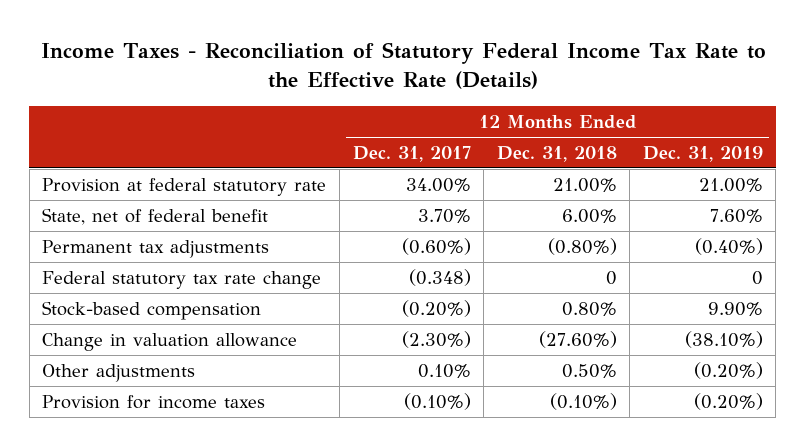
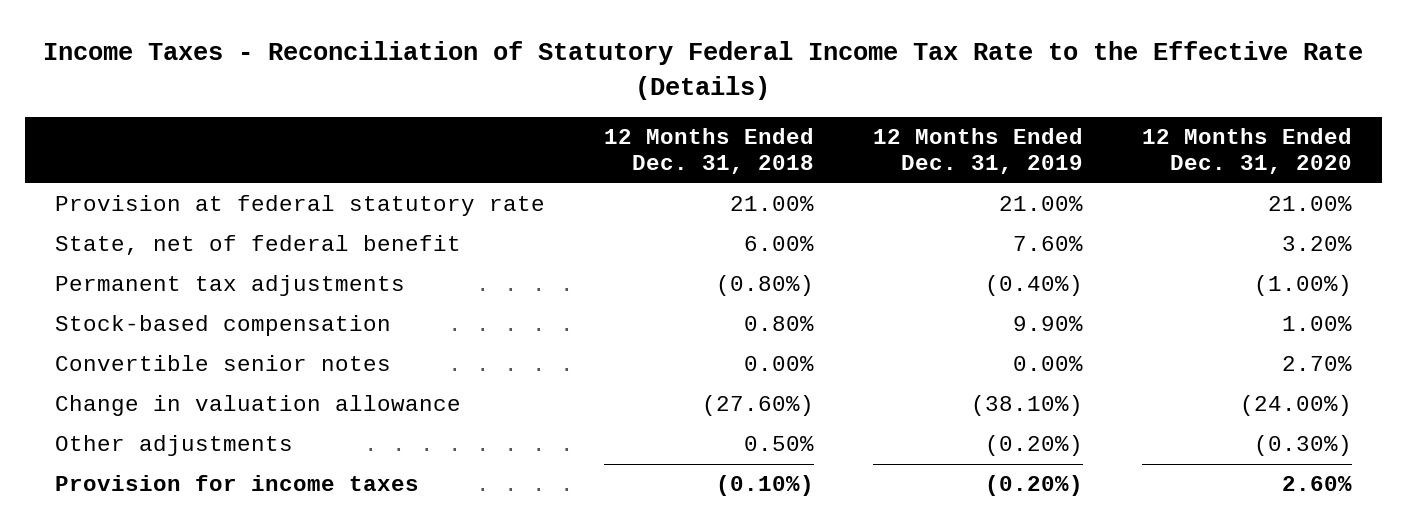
[352,145,471,162] Dec. 31, 2017 -> none
none -> [1142,128,1353,175] 12 Months Ended Dec. 31, 2020
[42,270,322,289] Federal statutory tax rate change -> none
none -> [54,355,391,372] Convertible senior notes

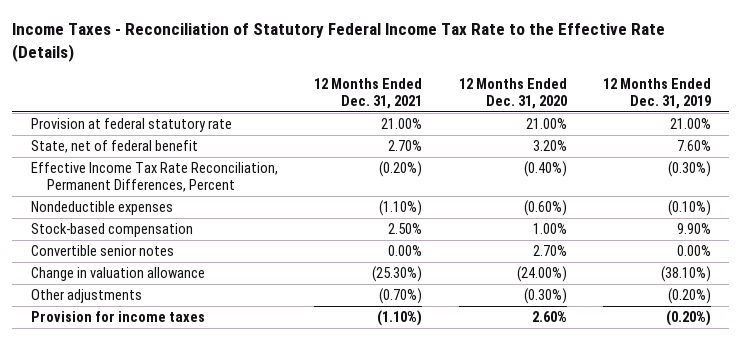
[603,128,814,175] 12 Months Ended Dec. 31, 2018 -> none
none -> [314,77,423,109] 12 Months Ended Dec. 31, 2021
[54,275,405,297] Permanent tax adjustments -> none
none -> [30,162,278,193] Effective Income Tax Rate Reconciliation, Permanent Differences, Percent
none -> [30,201,173,216] Nondeductible expenses

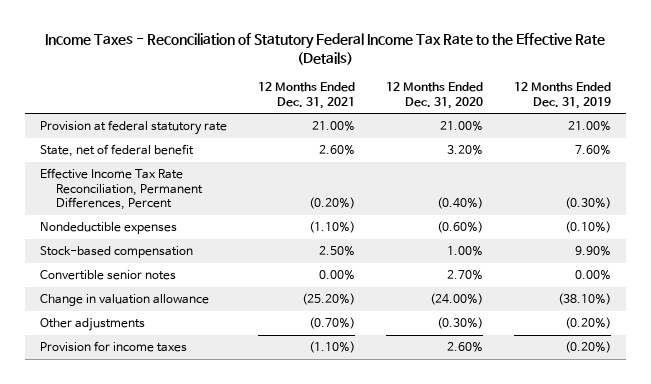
[388,140,423,152] 2.70% -> [319,145,356,156] 2.60%
[372,266,423,283] (25.30%) -> [302,293,356,306] (25.20%)

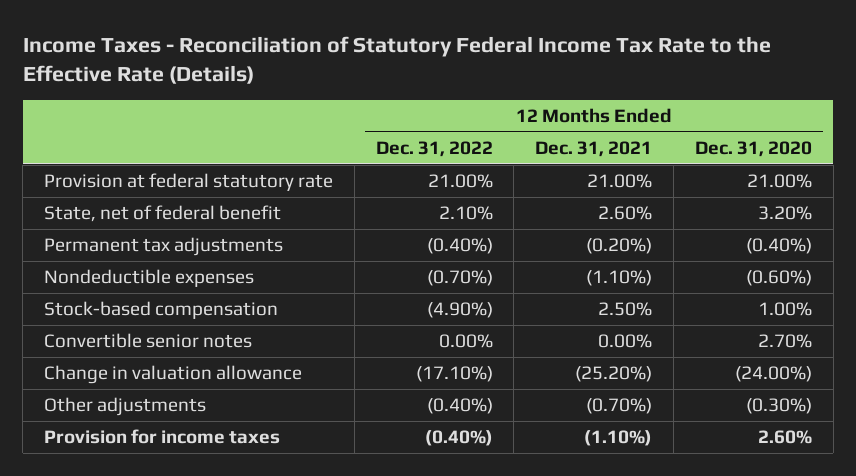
[513,82,611,109] 12 Months Ended Dec. 31, 2019 -> none
none -> [375,140,493,157] Dec. 31, 2022
[40,168,203,211] Effective Income Tax Rate Reconciliation, Permanent Differences, Percent -> [44,237,284,257] Permanent tax adjustments

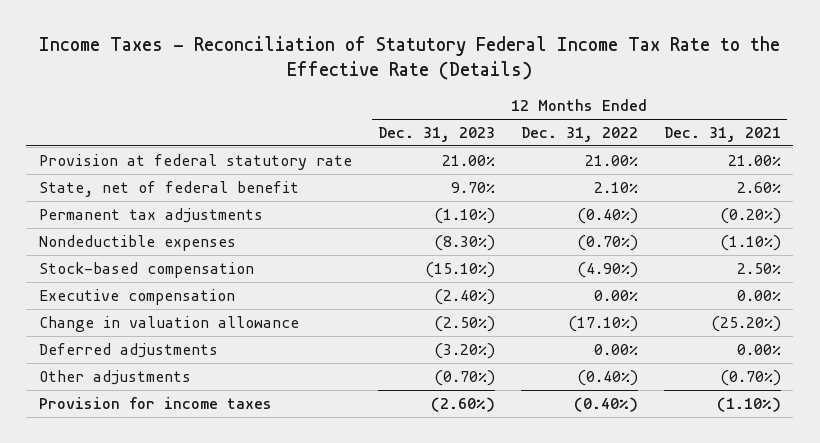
[694,140,812,157] Dec. 31, 2020 -> none
none -> [377,127,495,143] Dec. 31, 2023
[44,333,253,349] Convertible senior notes -> none
none -> [39,288,236,305] Executive compensation
none -> [39,342,219,358] Deferred adjustments

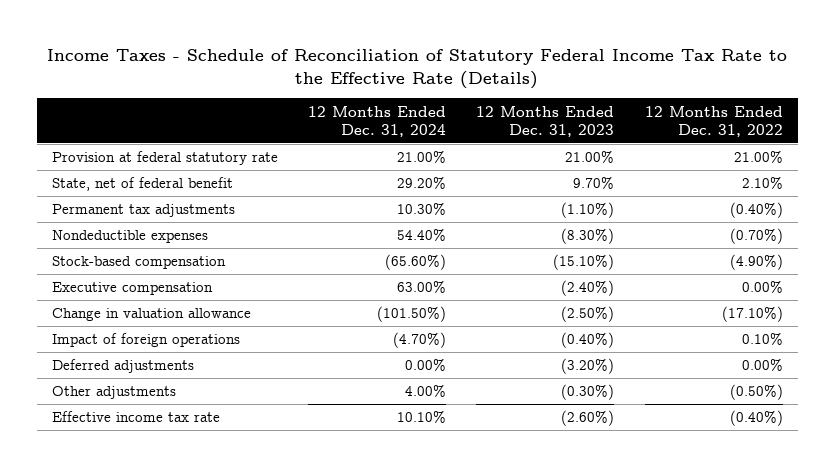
[38,36,780,81] Income Taxes - Reconciliation of Statutory Federal Income Tax Rate to the Effective Rate (Details) -> [47,48,788,89] Income Taxes - Schedule of Reconciliation of Statutory Federal Income Tax Rate to the Effective Rate (Details)
[663,127,781,143] Dec. 31, 2021 -> none
none -> [308,105,447,137] 12 Months Ended Dec. 31, 2024
none -> [52,333,241,348] Impact of foreign operations
[433,369,495,386] (0.70%) -> [561,384,615,401] (0.30%)
[576,369,638,386] (0.40%) -> [729,384,783,401] (0.50%)
[39,396,273,409] Provision for income taxes -> [52,411,221,423] Effective income tax rate

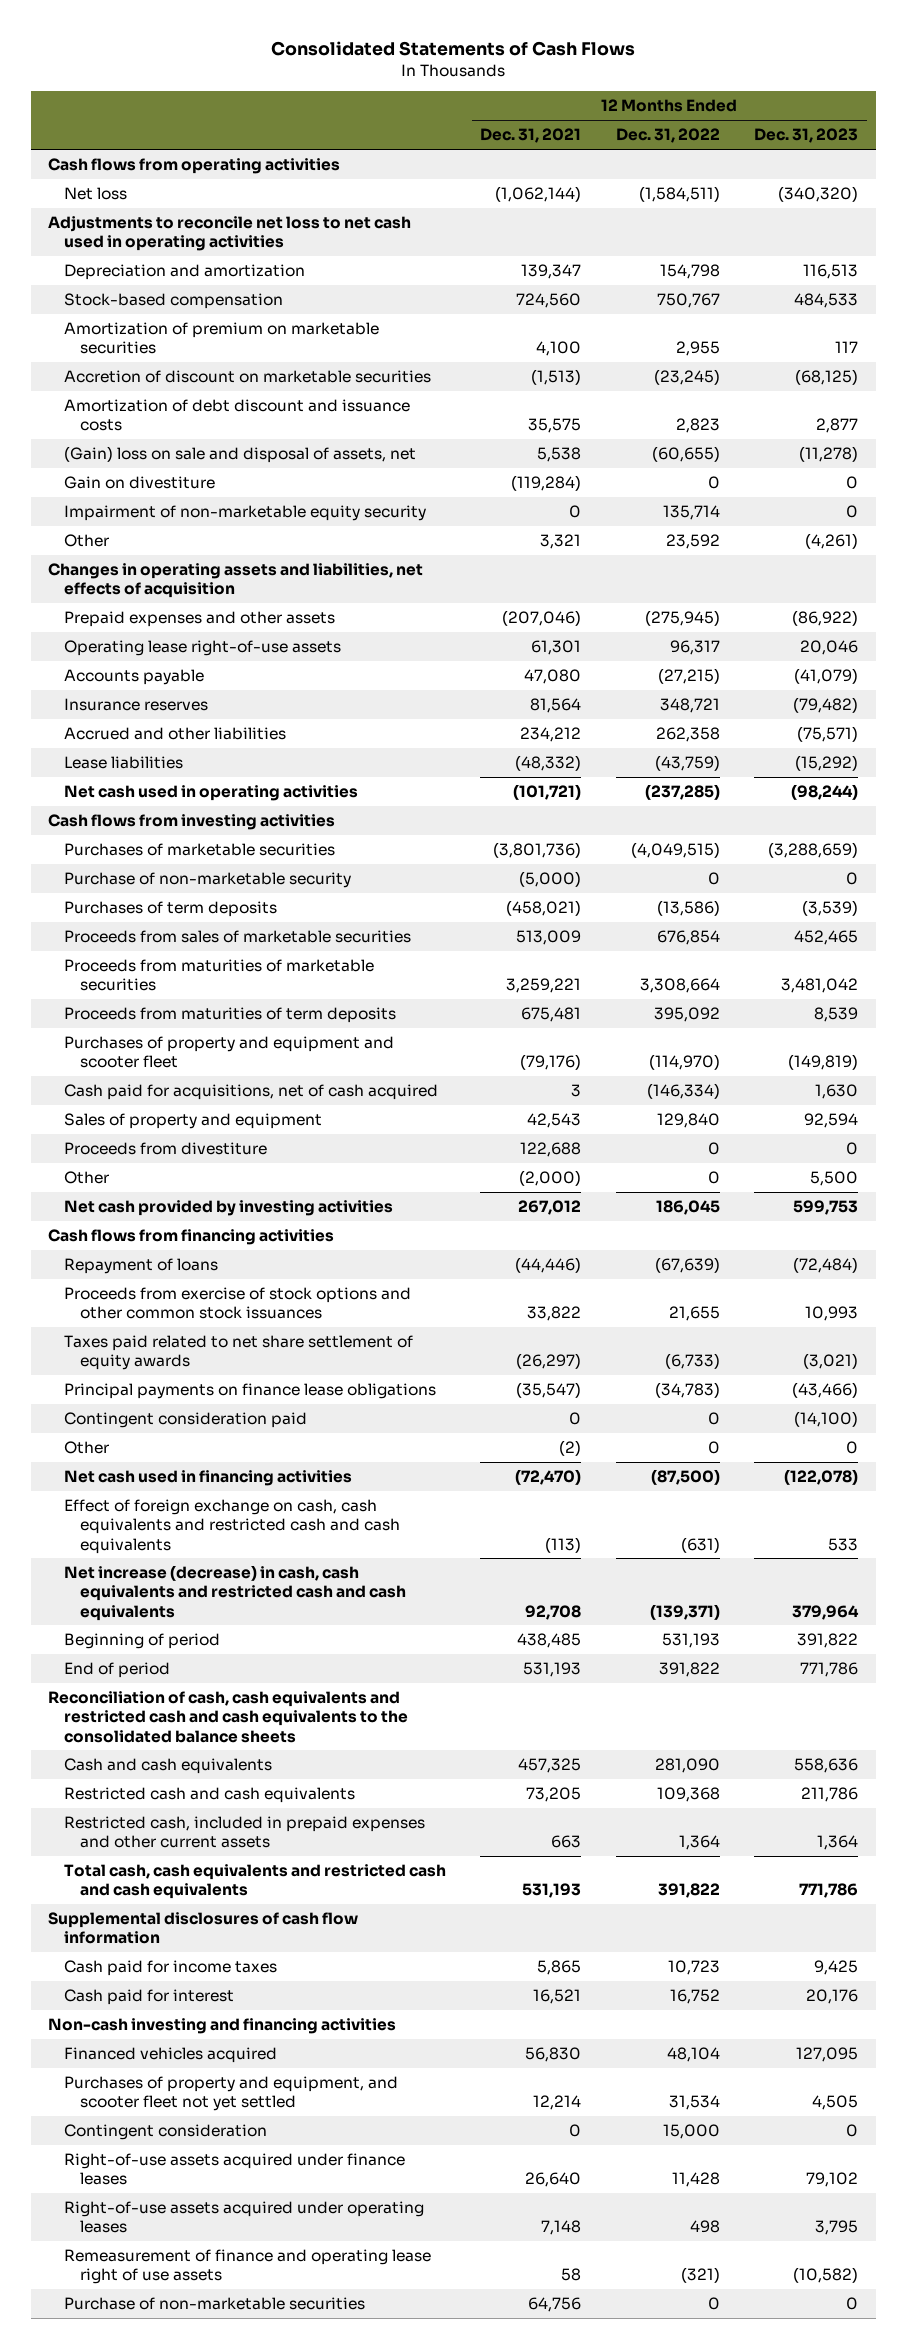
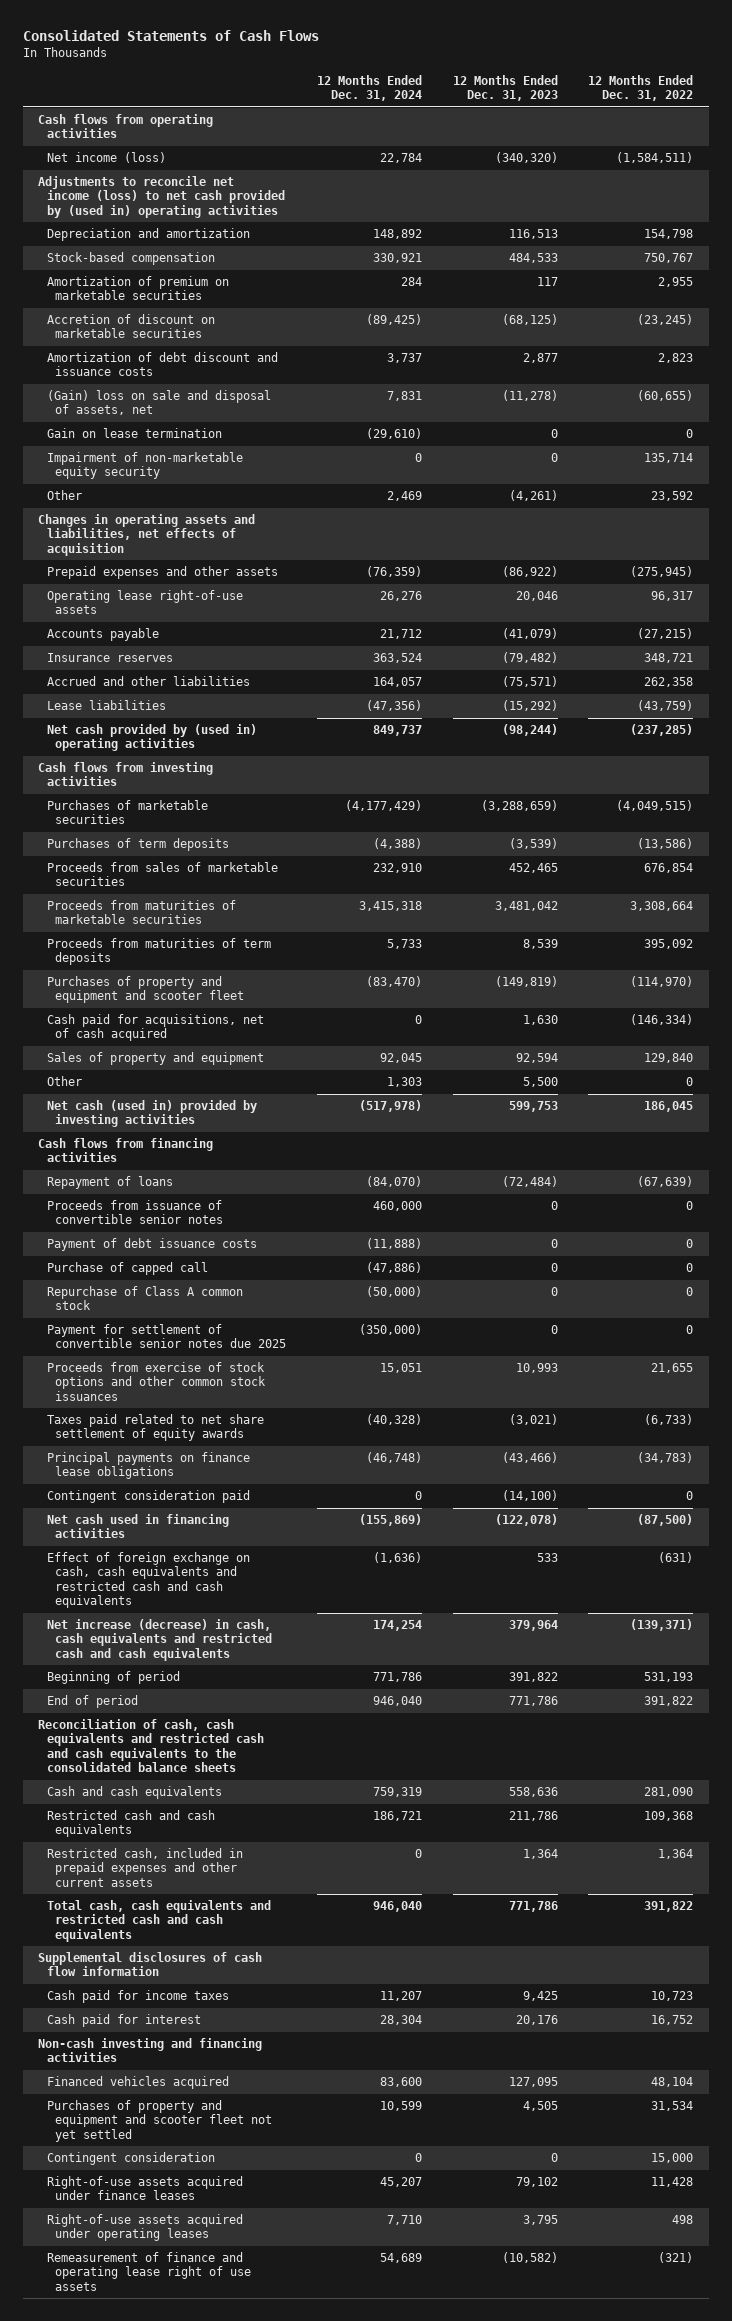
[480,128,582,144] Dec. 31, 2021 -> none
none -> [316,74,422,102] 12 Months Ended Dec. 31, 2024
[63,187,127,201] Net loss -> [46,152,166,164] Net income (loss)
[48,216,412,252] Adjustments to reconcile net loss to net cash used in operating activities -> [38,176,285,218] Adjustments to reconcile net income (loss) to net cash provided by (used in) operating activities
[63,476,215,490] Gain on divestiture -> none
none -> [46,428,222,439] Gain on lease termination
[63,785,358,802] Net cash used in operating activities -> [46,724,257,752] Net cash provided by (used in) operating activities
[63,872,351,889] Purchase of non-marketable security -> none
[63,1142,267,1156] Proceeds from divestiture -> none
[63,1200,393,1217] Net cash provided by investing activities -> [46,1100,257,1128] Net cash (used in) provided by investing activities
none -> [46,1200,224,1225] Proceeds from issuance of convertible senior notes
none -> [46,1238,257,1252] Payment of debt issuance costs
none -> [46,1262,208,1276] Purchase of capped call
none -> [46,1286,243,1311] Repurchase of Class A common stock
none -> [46,1324,287,1349] Payment for settlement of convertible senior notes due 2025
[63,1441,109,1455] Other -> none
[63,2076,398,2112] Purchases of property and equipment, and scooter fleet not yet settled -> [46,2100,273,2142] Purchases of property and equipment and scooter fleet not yet settled
[63,2297,365,2311] Purchase of non-marketable securities -> none

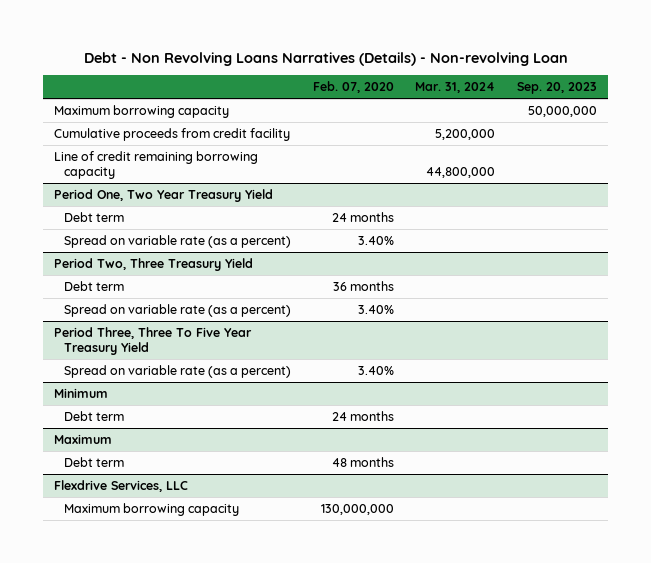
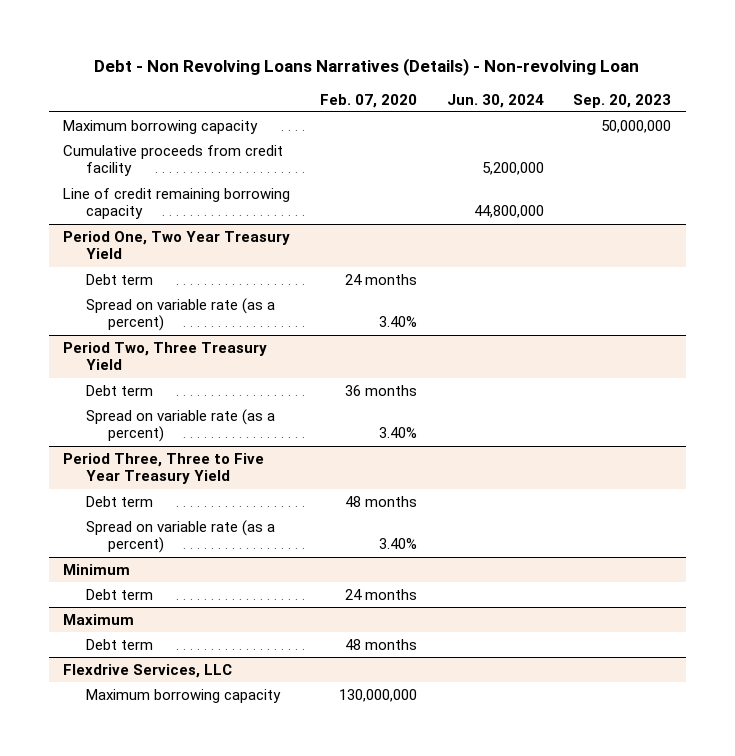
[415,82,496,94] Mar. 31, 2024 -> none
none -> [446,93,544,108] Jun. 30, 2024
[54,327,253,356] Period Three, Three To Five Year Treasury Yield -> [63,452,265,485] Period Three, Three to Five Year Treasury Yield
none -> [85,495,153,507] Debt term

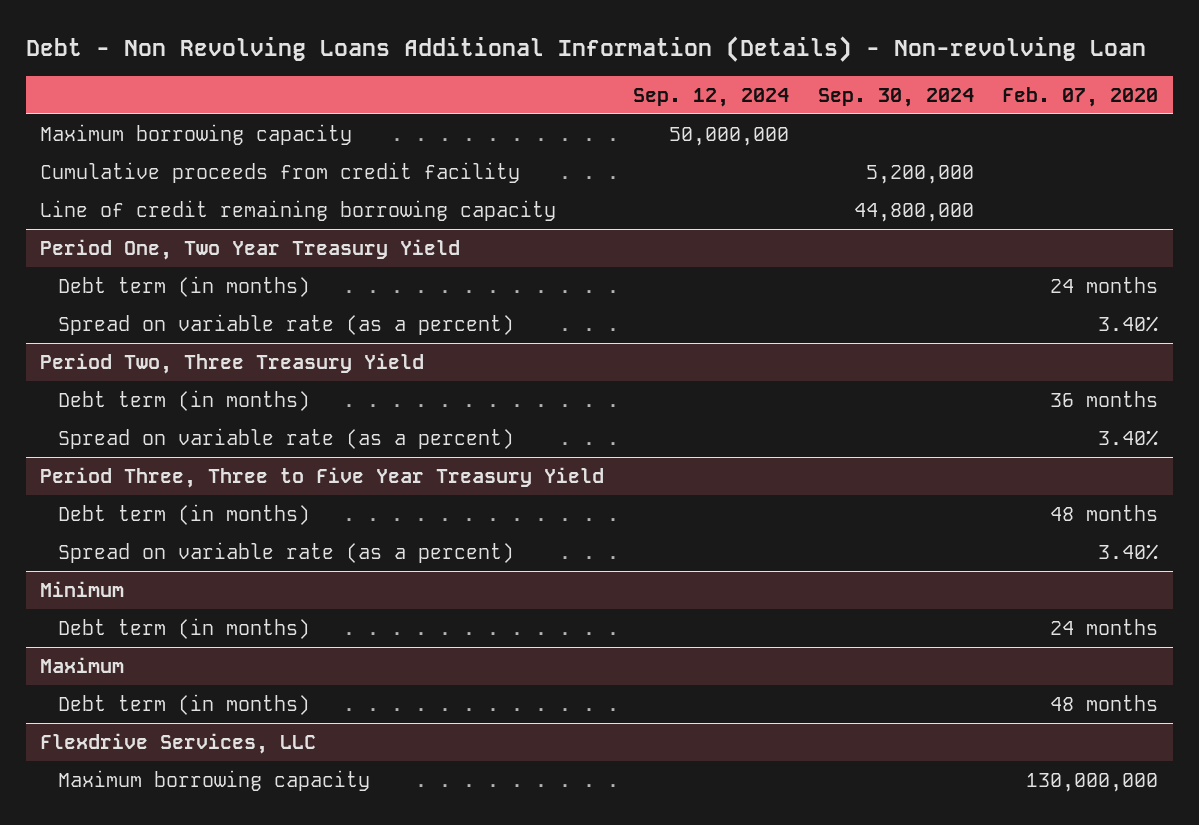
[94,57,640,76] Debt - Non Revolving Loans Narratives (Details) - Non-revolving Loan -> [25,36,1146,63] Debt - Non Revolving Loans Additional Information (Details) - Non-revolving Loan
[446,93,544,108] Jun. 30, 2024 -> none
[573,93,672,108] Sep. 20, 2023 -> none
none -> [632,87,789,107] Sep. 12, 2024
none -> [817,87,974,107] Sep. 30, 2024
[85,273,153,285] Debt term -> [57,275,310,297] Debt term (in months)
[85,384,153,396] Debt term -> [57,389,310,411] Debt term (in months)
[85,495,153,507] Debt term -> [57,503,310,525] Debt term (in months)
[85,588,153,600] Debt term -> [57,617,310,639] Debt term (in months)
[85,638,153,650] Debt term -> [57,693,310,715] Debt term (in months)

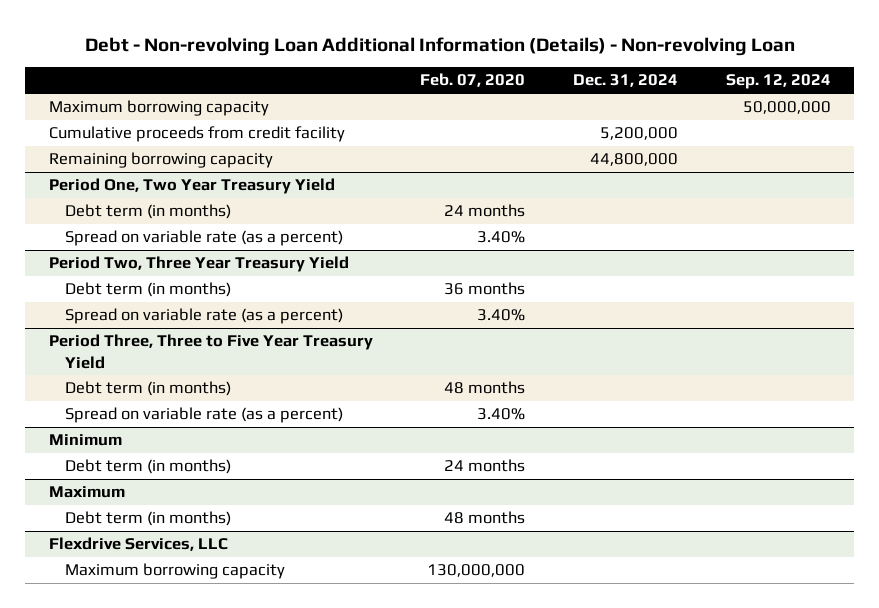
[25,36,1146,63] Debt - Non Revolving Loans Additional Information (Details) - Non-revolving Loan -> [84,36,795,56] Debt - Non-revolving Loan Additional Information (Details) - Non-revolving Loan
[817,87,974,107] Sep. 30, 2024 -> none
none -> [573,74,679,88] Dec. 31, 2024
[40,199,557,221] Line of credit remaining borrowing capacity -> [48,152,273,169] Remaining borrowing capacity
[40,352,425,374] Period Two, Three Treasury Yield -> [48,256,349,273] Period Two, Three Year Treasury Yield

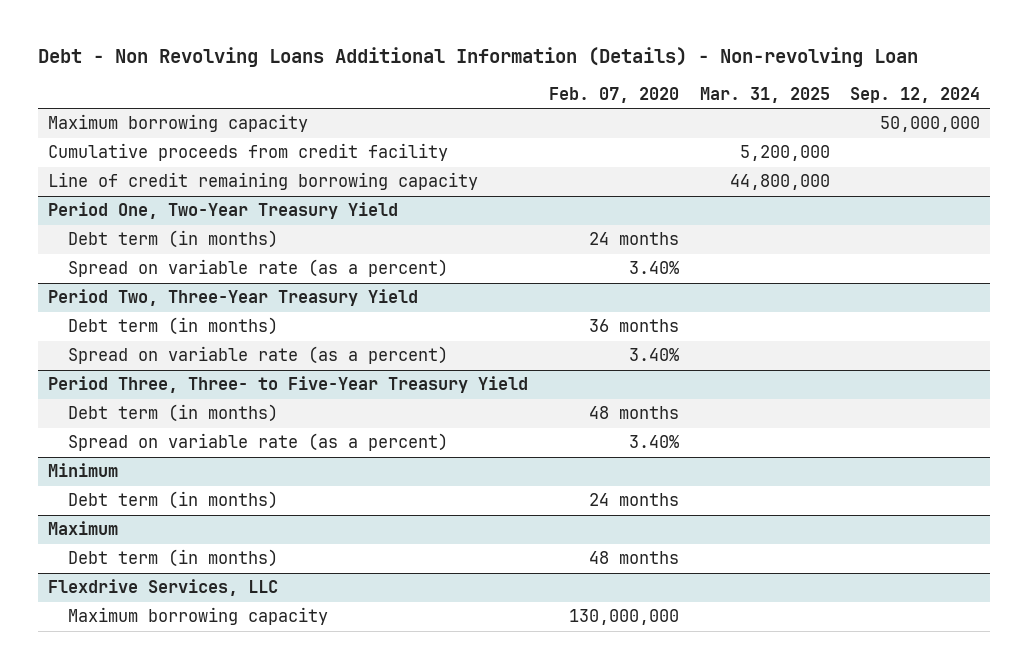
[84,36,795,56] Debt - Non-revolving Loan Additional Information (Details) - Non-revolving Loan -> [38,47,919,68] Debt - Non Revolving Loans Additional Information (Details) - Non-revolving Loan
[573,74,679,88] Dec. 31, 2024 -> none
none -> [699,86,830,103] Mar. 31, 2025
[48,152,273,169] Remaining borrowing capacity -> [48,172,479,191] Line of credit remaining borrowing capacity
[48,178,335,195] Period One, Two Year Treasury Yield -> [48,202,399,220] Period One, Two-Year Treasury Yield
[48,256,349,273] Period Two, Three Year Treasury Yield -> [48,289,419,307] Period Two, Three-Year Treasury Yield
[48,334,373,369] Period Three, Three to Five Year Treasury Yield -> [48,376,529,394] Period Three, Three- to Five-Year Treasury Yield

